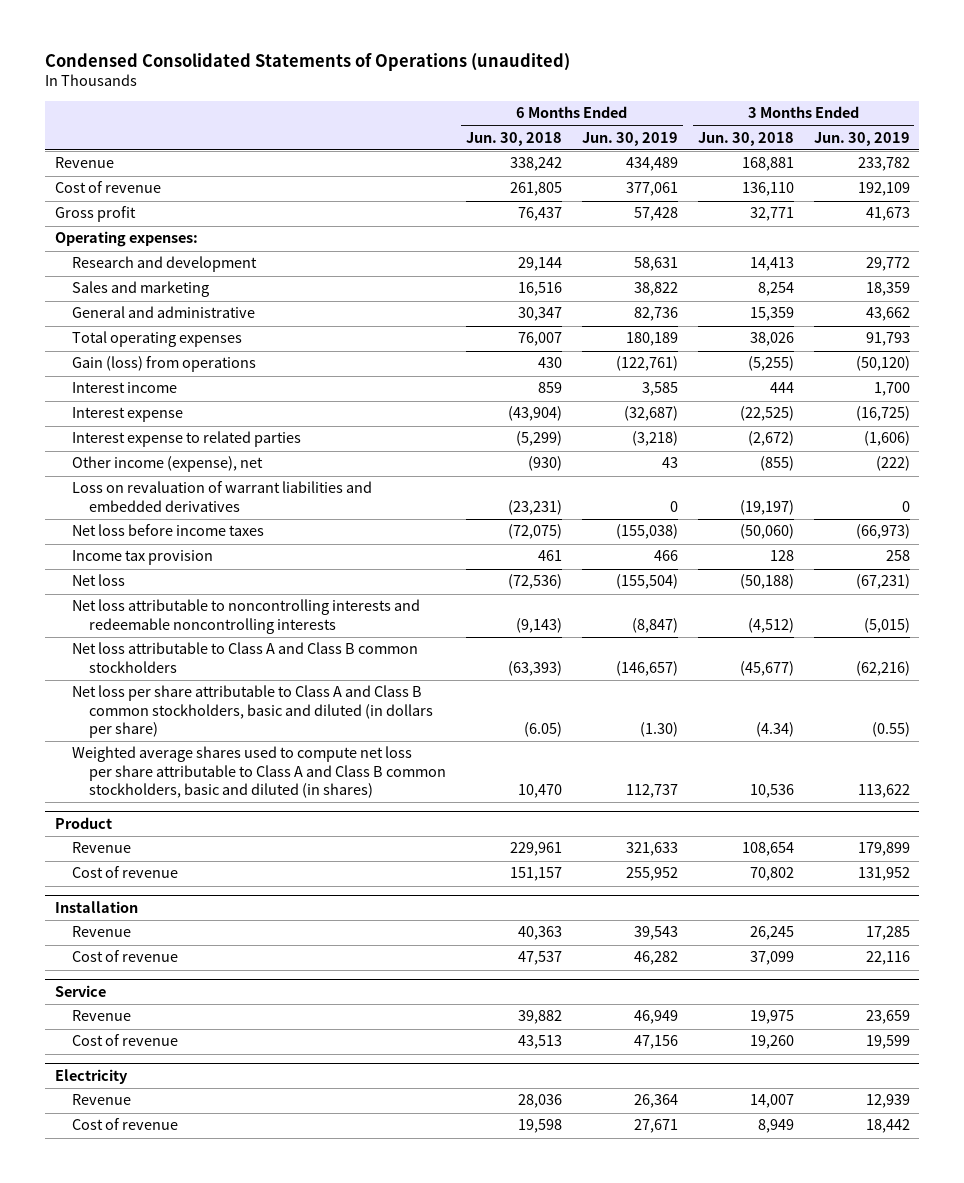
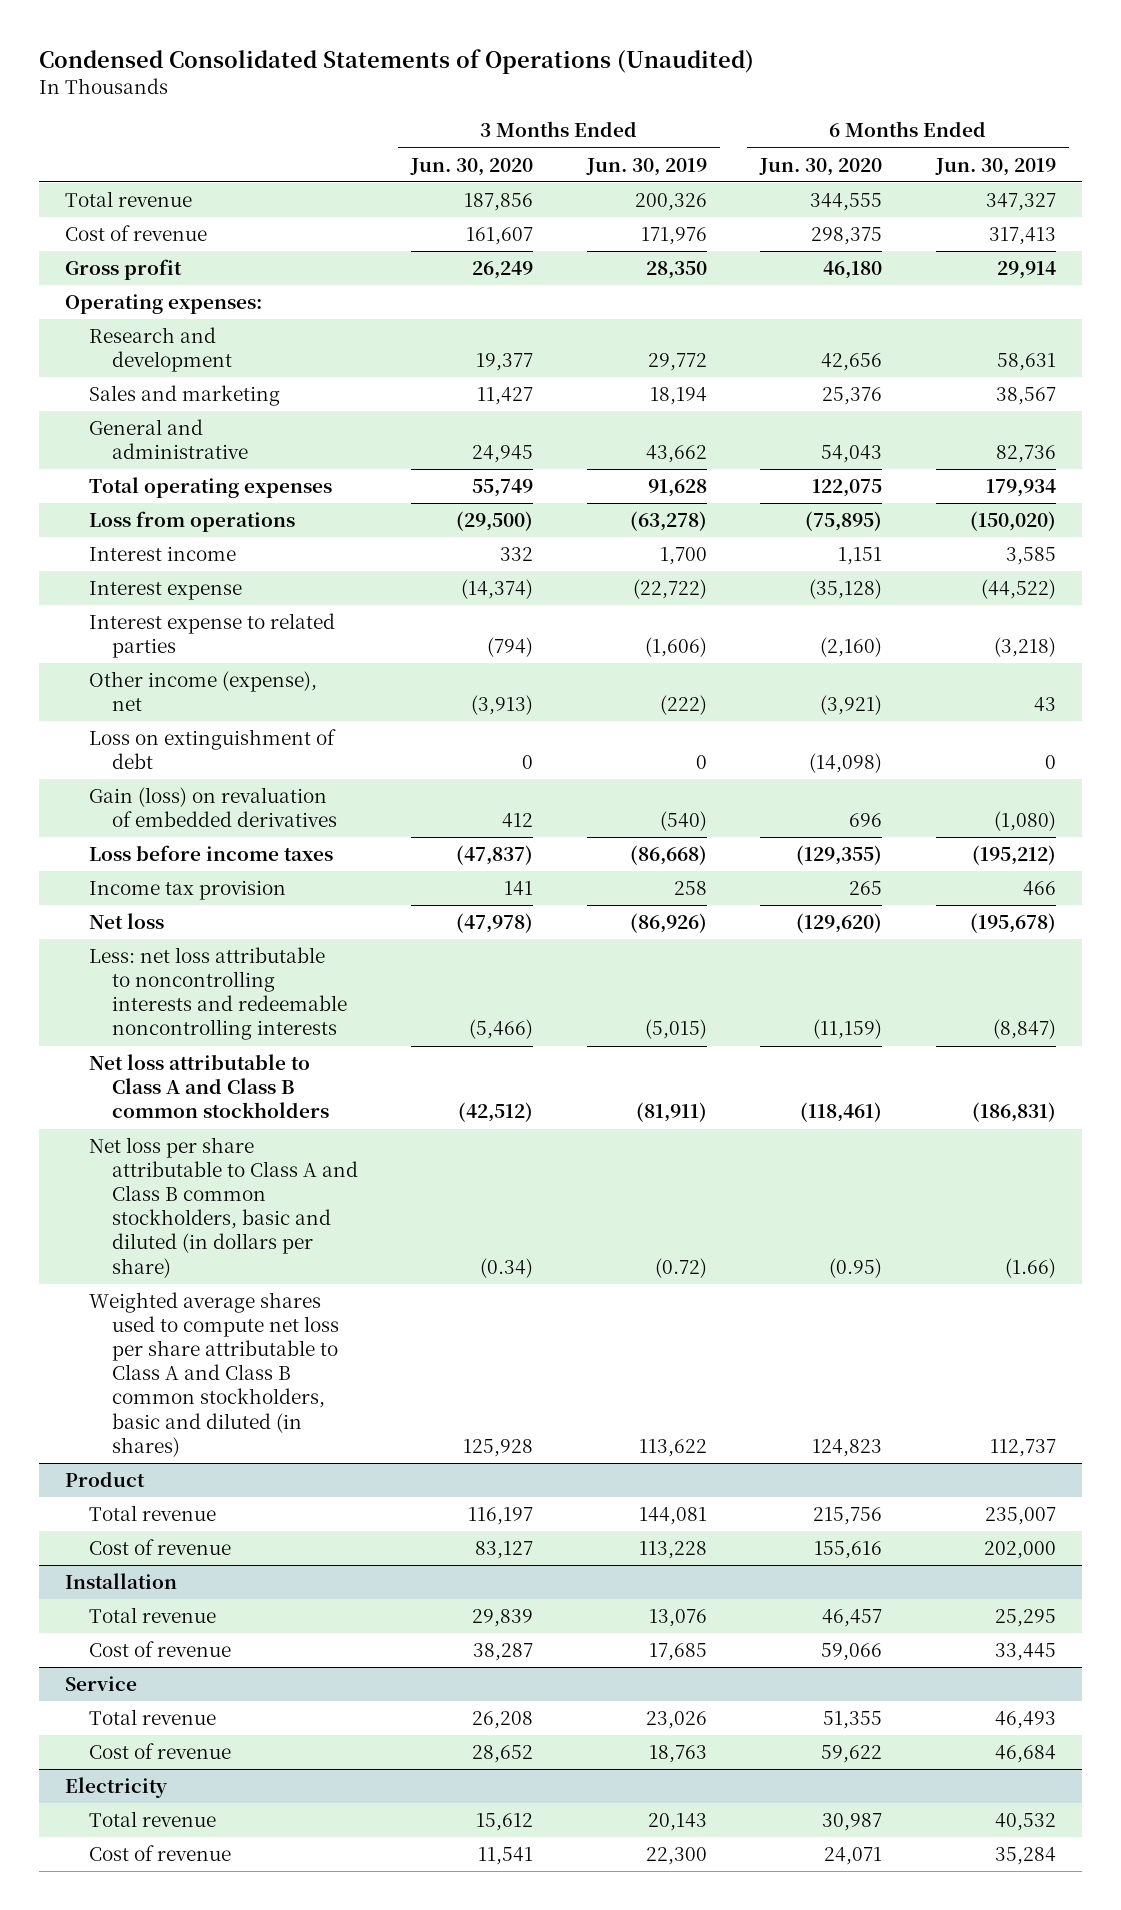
[44,53,570,72] Condensed Consolidated Statements of Operations (unaudited) -> [38,49,754,75] Condensed Consolidated Statements of Operations (Unaudited)
[466,131,563,146] Jun. 30, 2018 -> none
[697,131,794,146] Jun. 30, 2018 -> none
none -> [410,157,534,176] Jun. 30, 2020
none -> [759,157,883,176] Jun. 30, 2020
[54,157,114,169] Revenue -> [65,191,193,208] Total revenue
[625,157,678,172] 434,489 -> [985,193,1056,212] 347,327
[857,157,910,172] 233,782 -> [634,193,707,212] 200,326
[625,182,678,197] 377,061 -> [988,227,1056,246] 317,413
[857,182,910,197] 192,109 -> [640,227,707,246] 171,976
[633,207,678,222] 57,428 -> [996,261,1056,280] 29,914
[865,207,910,222] 41,673 -> [645,261,707,280] 28,350
[633,282,678,297] 38,822 -> [995,387,1056,406] 38,567
[865,282,910,297] 18,359 -> [649,387,707,406] 18,194
[625,332,678,347] 180,189 -> [985,479,1056,498] 179,934
[865,332,910,347] 91,793 -> [647,479,707,498] 91,628
[72,356,257,373] Gain (loss) from operations -> [88,511,295,533] Loss from operations
[615,356,678,372] (122,761) -> [969,511,1056,532] (150,020)
[855,356,910,372] (50,120) -> [629,511,707,532] (63,278)
[623,406,678,422] (32,687) -> [980,579,1056,600] (44,522)
[855,406,910,422] (16,725) -> [632,579,707,600] (22,722)
none -> [88,729,336,770] Loss on extinguishment of debt
[72,481,373,512] Loss on revaluation of warrant liabilities and embedded derivatives -> [88,787,337,828] Gain (loss) on revaluation of embedded derivatives
[669,500,678,512] 0 -> [993,811,1056,832] (1,080)
[901,500,910,512] 0 -> [659,811,707,832] (540)
[72,524,265,537] Net loss before income taxes -> [88,845,333,862] Loss before income taxes
[615,524,678,540] (155,038) -> [971,845,1056,866] (195,212)
[855,524,910,540] (66,973) -> [629,845,707,866] (86,668)
[615,574,678,590] (155,504) -> [969,913,1056,934] (195,678)
[855,574,910,590] (67,231) -> [629,913,707,934] (86,926)
[72,599,421,634] Net loss attributable to noncontrolling interests and redeemable noncontrolling interests -> [88,947,347,1041] Less: net loss attributable to noncontrolling interests and redeemable noncontrolling interests
[615,660,678,676] (146,657) -> [971,1102,1056,1123] (186,831)
[855,660,910,676] (62,216) -> [635,1102,707,1123] (81,911)
[639,721,678,737] (1.30) -> [1004,1257,1056,1278] (1.66)
[871,721,910,737] (0.55) -> [654,1257,707,1278] (0.72)
[72,842,132,854] Revenue -> [88,1505,216,1522] Total revenue
[625,842,678,857] 321,633 -> [984,1507,1056,1526] 235,007
[857,842,910,857] 179,899 -> [638,1507,707,1526] 144,081
[625,867,678,882] 255,952 -> [983,1541,1056,1560] 202,000
[857,867,910,882] 131,952 -> [638,1541,707,1560] 113,228
[72,926,132,938] Revenue -> [88,1607,216,1624] Total revenue
[633,926,678,941] 39,543 -> [994,1609,1056,1628] 25,295
[865,926,910,941] 17,285 -> [648,1609,707,1628] 13,076
[633,951,678,966] 46,282 -> [994,1643,1056,1662] 33,445
[865,951,910,966] 22,116 -> [648,1643,707,1662] 17,685
[72,1010,132,1022] Revenue -> [88,1709,216,1726] Total revenue
[633,1010,678,1025] 46,949 -> [994,1711,1056,1730] 46,493
[865,1010,910,1025] 23,659 -> [645,1711,707,1730] 23,026
[633,1035,678,1050] 47,156 -> [994,1745,1056,1764] 46,684
[865,1035,910,1050] 19,599 -> [648,1745,707,1764] 18,763
[72,1094,132,1106] Revenue -> [88,1811,216,1828] Total revenue
[633,1094,678,1109] 26,364 -> [994,1813,1056,1832] 40,532
[865,1094,910,1109] 12,939 -> [647,1813,707,1832] 20,143
[633,1119,678,1134] 27,671 -> [994,1847,1056,1866] 35,284
[865,1119,910,1134] 18,442 -> [645,1847,707,1866] 22,300

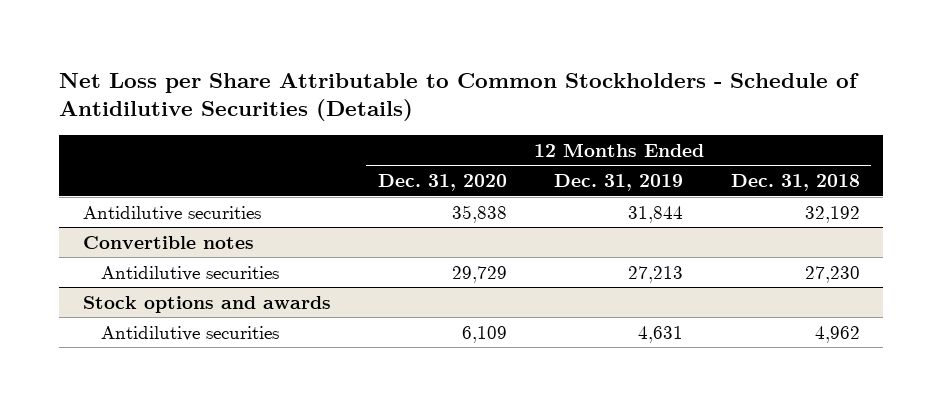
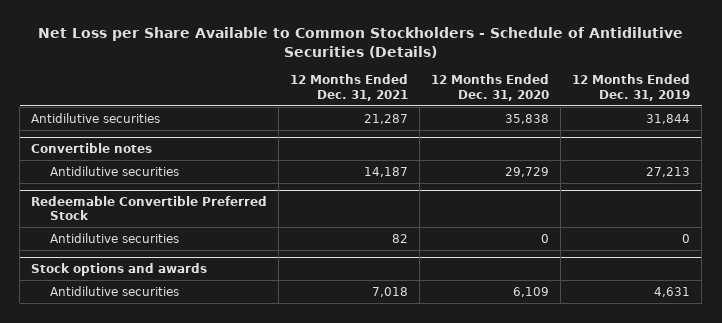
[58,72,859,122] Net Loss per Share Attributable to Common Stockholders - Schedule of Antidilutive Securities (Details) -> [37,27,683,58] Net Loss per Share Available to Common Stockholders - Schedule of Antidilutive Securities (Details)
[730,174,860,192] Dec. 31, 2018 -> none
none -> [290,74,409,101] 12 Months Ended Dec. 31, 2021
none -> [31,195,268,221] Redeemable Convertible Preferred Stock
none -> [50,232,180,243] Antidilutive securities

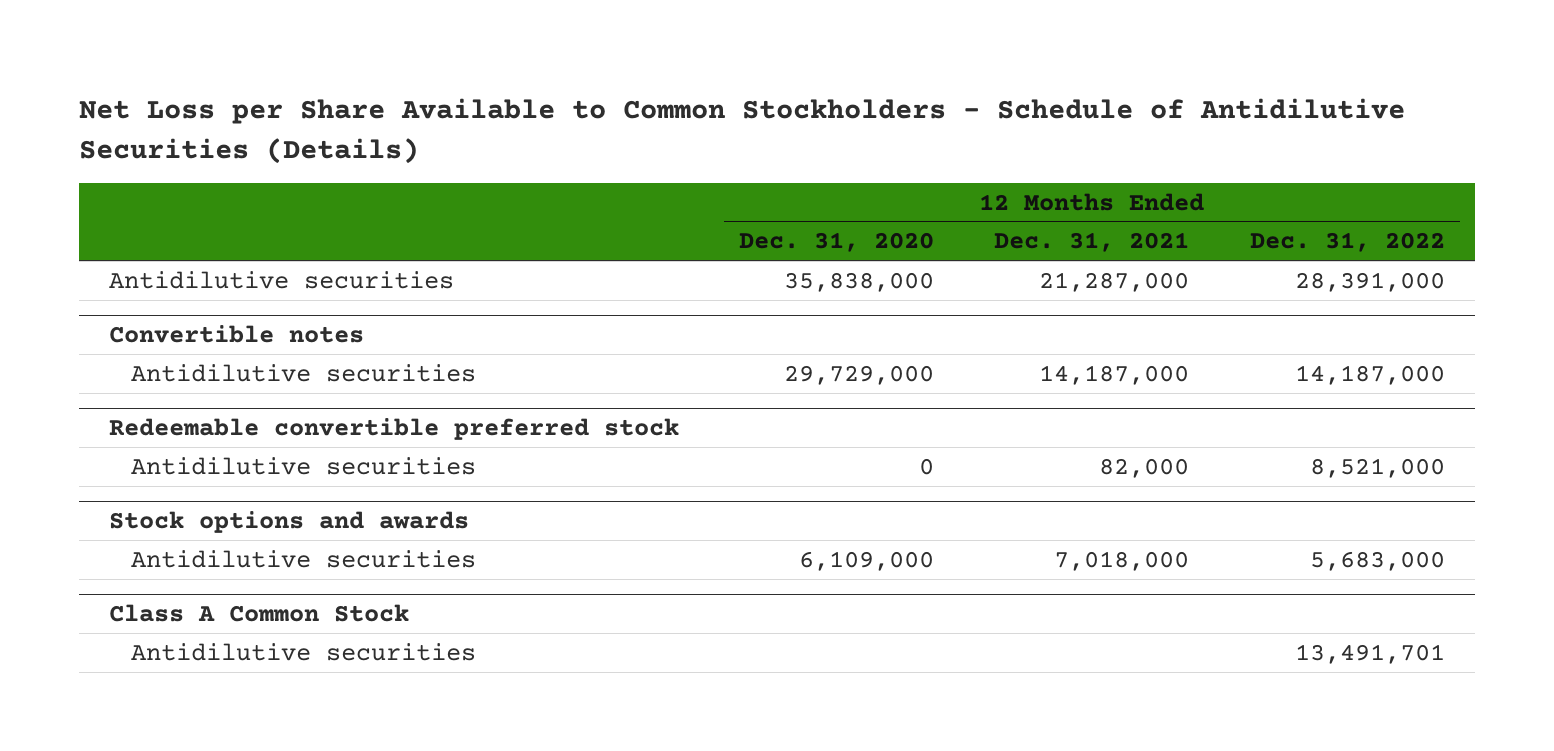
[572,74,691,101] 12 Months Ended Dec. 31, 2019 -> none
none -> [1249,232,1445,253] Dec. 31, 2022
[364,113,409,124] 21,287 -> [1039,271,1190,292] 21,287,000
[505,113,550,124] 35,838 -> [784,271,935,292] 35,838,000
[364,166,409,177] 14,187 -> [1039,364,1190,385] 14,187,000
[505,166,550,177] 29,729 -> [784,364,935,385] 29,729,000
[31,195,268,221] Redeemable Convertible Preferred Stock -> [108,418,679,441] Redeemable convertible preferred stock
[392,233,409,243] 82 -> [1099,457,1190,478] 82,000
[372,286,409,297] 7,018 -> [1054,550,1190,571] 7,018,000
[513,286,550,297] 6,109 -> [799,550,935,571] 6,109,000
none -> [108,604,409,623] Class A Common Stock
none -> [131,642,477,661] Antidilutive securities

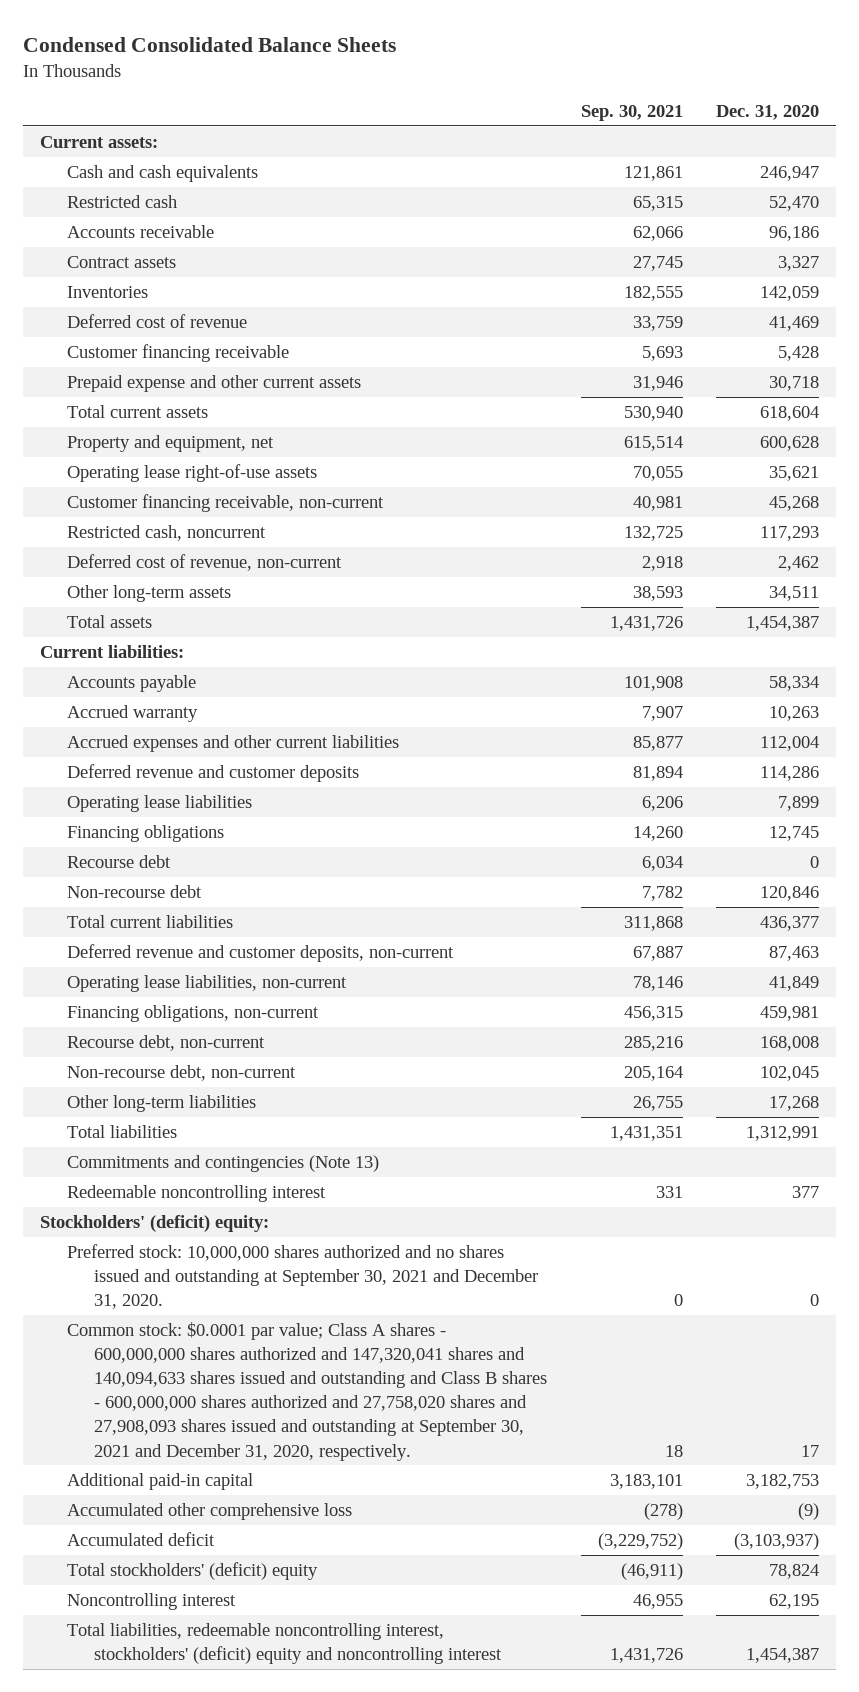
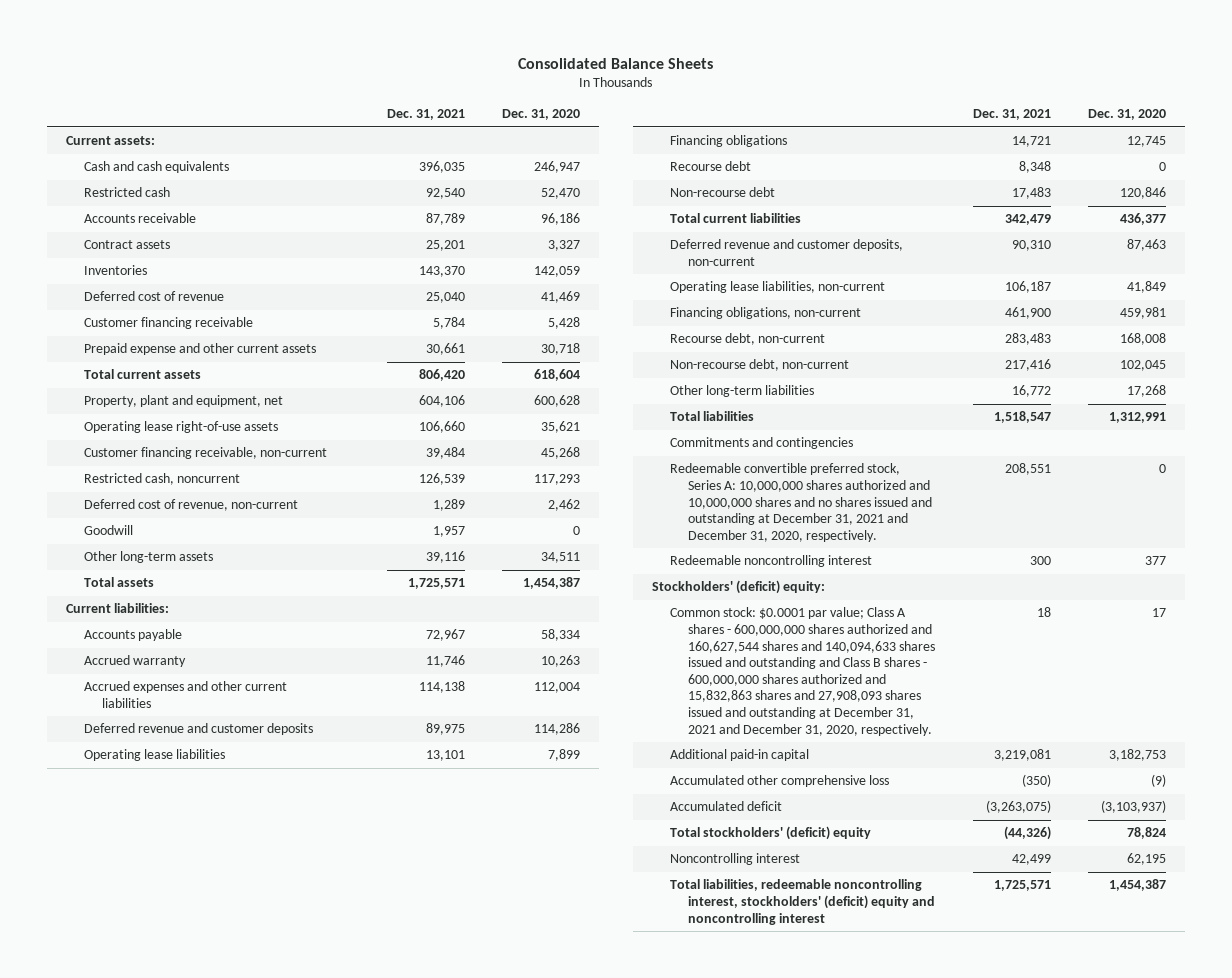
[22,37,396,53] Condensed Consolidated Balance Sheets -> [518,57,714,69] Consolidated Balance Sheets
[580,104,683,121] Sep. 30, 2021 -> none
none -> [386,109,465,121] Dec. 31, 2021
[66,434,274,452] Property and equipment, net -> [84,395,284,408] Property, plant and equipment, net
none -> [84,525,134,536] Goodwill
[66,1154,379,1172] Commitments and contingencies (Note 13) -> [670,437,854,450] Commitments and contingencies
none -> [670,463,933,542] Redeemable convertible preferred stock, Series A: 10,000,000 shares authorized and 10,000,000 shares and no shares issued and outstanding at December 31, 2021 and December 31, 2020, respectively.
[66,1243,539,1310] Preferred stock: 10,000,000 shares authorized and no shares issued and outstanding at September 30, 2021 and December 31, 2020. -> none
[66,1321,548,1461] Common stock: $0.0001 par value; Class A shares - 600,000,000 shares authorized and 147,320,041 shares and 140,094,633 shares issued and outstanding and Class B shares - 600,000,000 shares authorized and 27,758,020 shares and 27,908,093 shares issued and outstanding at September 30, 2021 and December 31, 2020, respectively. -> [670,607,936,736] Common stock: $0.0001 par value; Class A shares - 600,000,000 shares authorized and 160,627,544 shares and 140,094,633 shares issued and outstanding and Class B shares - 600,000,000 shares authorized and 15,832,863 shares and 27,908,093 shares issued and outstanding at December 31, 2021 and December 31, 2020, respectively.

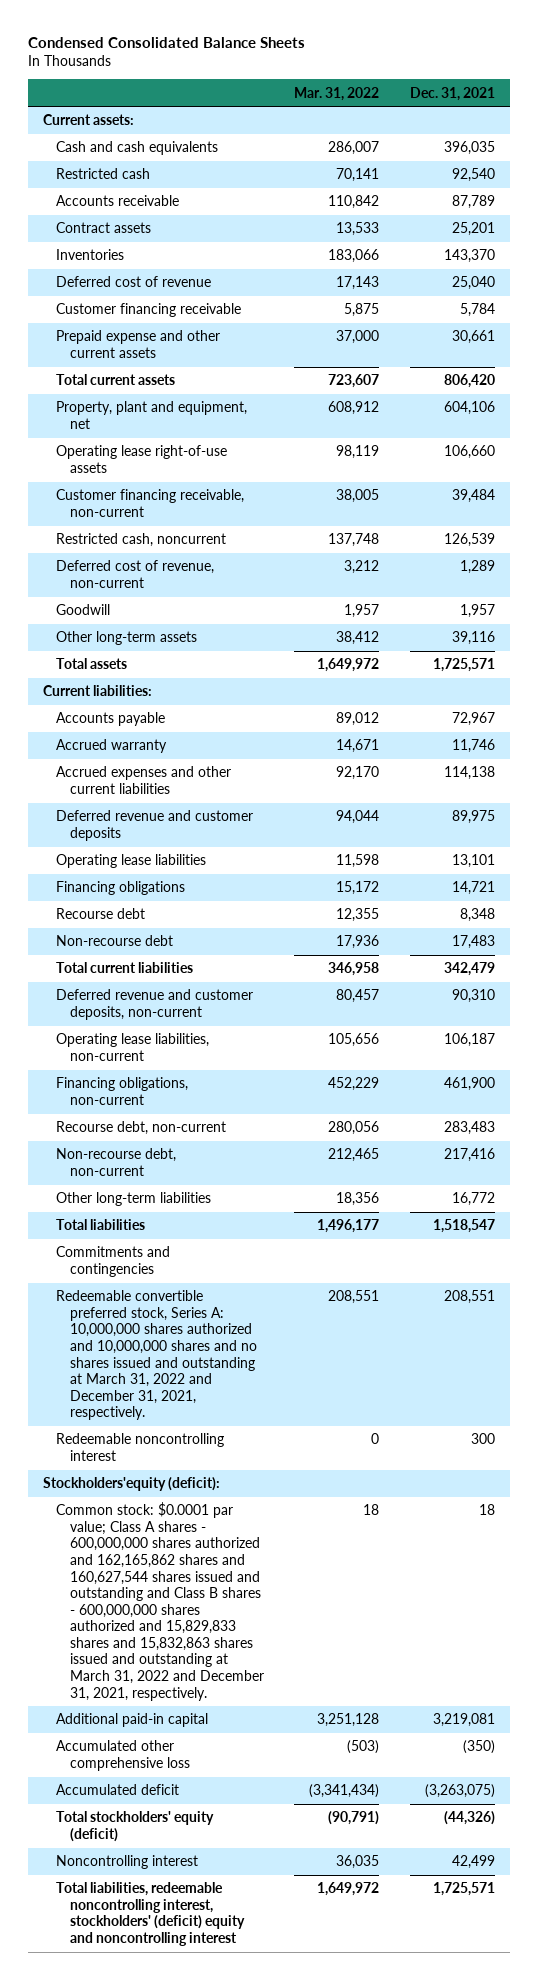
[518,57,714,69] Consolidated Balance Sheets -> [27,37,305,49] Condensed Consolidated Balance Sheets
[502,109,581,121] Dec. 31, 2020 -> none
none -> [294,86,380,101] Mar. 31, 2022
[670,463,933,542] Redeemable convertible preferred stock, Series A: 10,000,000 shares authorized and 10,000,000 shares and no shares issued and outstanding at December 31, 2021 and December 31, 2020, respectively. -> [56,1290,257,1421] Redeemable convertible preferred stock, Series A: 10,000,000 shares authorized and 10,000,000 shares and no shares issued and outstanding at March 31, 2022 and December 31, 2021, respectively.
[651,580,825,595] Stockholders' (deficit) equity: -> [42,1477,220,1492] Stockholders'equity (deficit):
[670,607,936,736] Common stock: $0.0001 par value; Class A shares - 600,000,000 shares authorized and 160,627,544 shares and 140,094,633 shares issued and outstanding and Class B shares - 600,000,000 shares authorized and 15,832,863 shares and 27,908,093 shares issued and outstanding at December 31, 2021 and December 31, 2020, respectively. -> [56,1502,264,1701] Common stock: $0.0001 par value; Class A shares - 600,000,000 shares authorized and 162,165,862 shares and 160,627,544 shares issued and outstanding and Class B shares - 600,000,000 shares authorized and 15,829,833 shares and 15,832,863 shares issued and outstanding at March 31, 2022 and December 31, 2021, respectively.
[670,826,872,841] Total stockholders' (deficit) equity -> [56,1811,215,1842] Total stockholders' equity (deficit)

